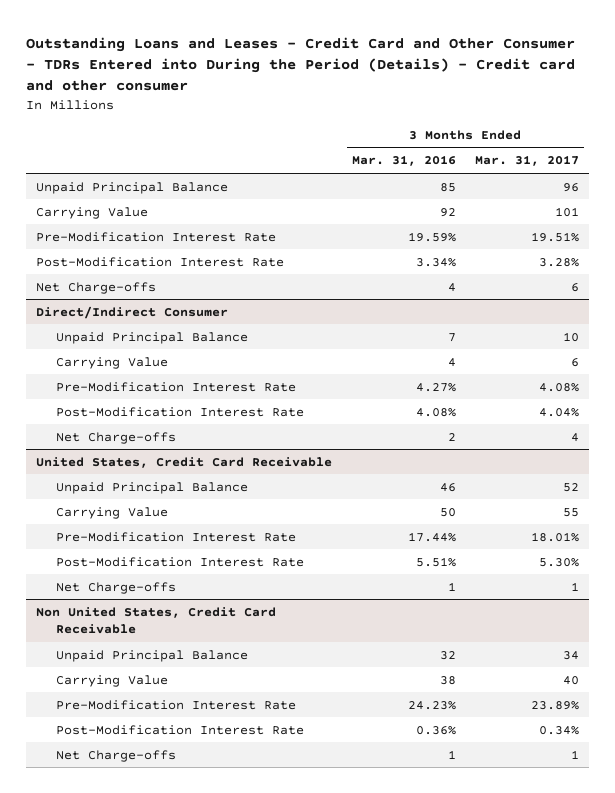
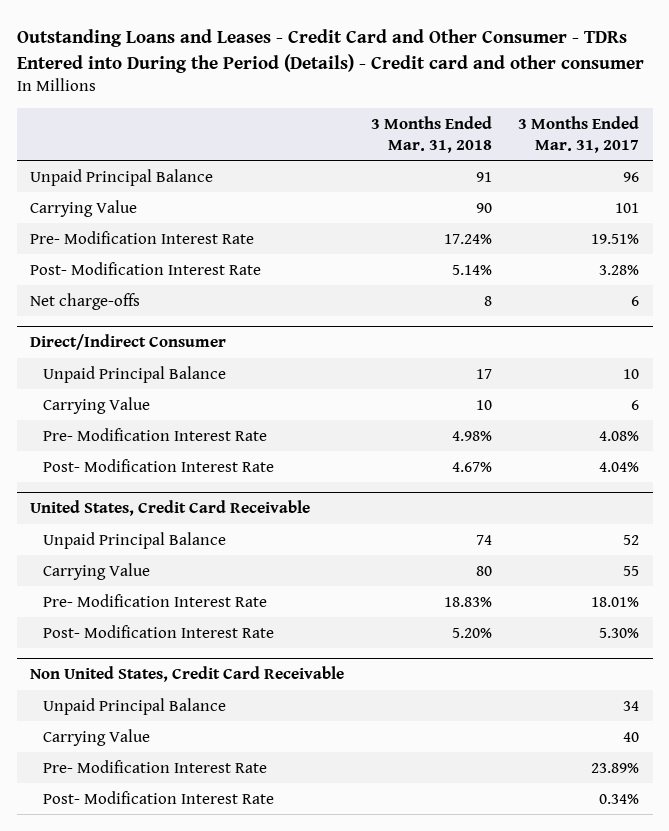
[351,155,456,167] Mar. 31, 2016 -> none
none -> [370,115,492,154] 3 Months Ended Mar. 31, 2018
[36,231,277,242] Pre-Modification Interest Rate -> [30,230,255,244] Pre- Modification Interest Rate
[36,256,285,267] Post-Modification Interest Rate -> [30,261,262,275] Post- Modification Interest Rate
[36,281,157,294] Net Charge-offs -> [30,292,141,310] Net charge-offs
[56,431,177,444] Net Charge-offs -> none
[56,381,297,392] Pre-Modification Interest Rate -> [43,427,268,441] Pre- Modification Interest Rate
[56,406,305,417] Post-Modification Interest Rate -> [43,458,275,472] Post- Modification Interest Rate
[56,581,177,594] Net Charge-offs -> none
[56,531,297,542] Pre-Modification Interest Rate -> [43,593,268,607] Pre- Modification Interest Rate
[56,556,305,567] Post-Modification Interest Rate -> [43,624,275,638] Post- Modification Interest Rate
[56,749,177,762] Net Charge-offs -> none
[56,699,297,710] Pre-Modification Interest Rate -> [43,759,268,773] Pre- Modification Interest Rate
[56,724,305,735] Post-Modification Interest Rate -> [43,790,275,804] Post- Modification Interest Rate

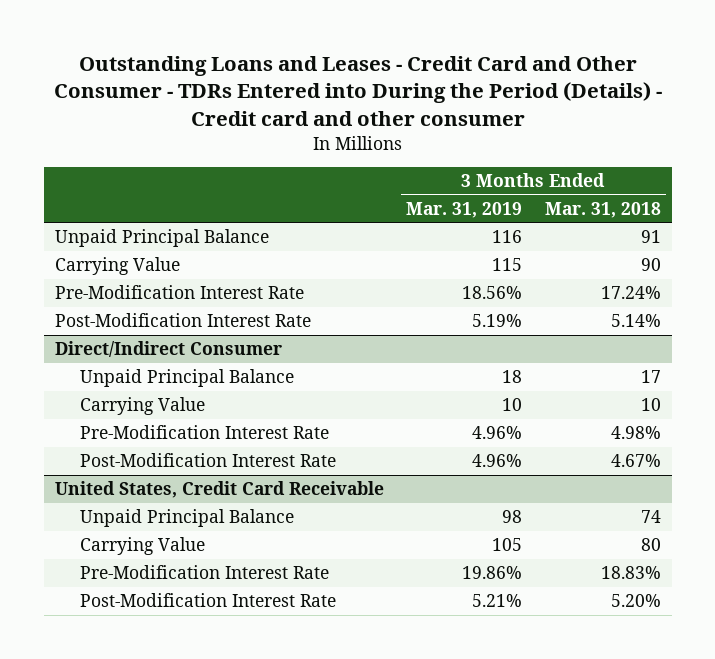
[518,115,640,154] 3 Months Ended Mar. 31, 2017 -> none
none -> [406,201,523,218] Mar. 31, 2019
[30,292,141,310] Net charge-offs -> none
[30,230,255,244] Pre- Modification Interest Rate -> [54,285,304,300] Pre-Modification Interest Rate
[30,261,262,275] Post- Modification Interest Rate -> [54,313,311,328] Post-Modification Interest Rate
[43,427,268,441] Pre- Modification Interest Rate -> [80,425,330,440] Pre-Modification Interest Rate
[43,458,275,472] Post- Modification Interest Rate -> [80,453,337,468] Post-Modification Interest Rate
[30,666,345,683] Non United States, Credit Card Receivable -> none
[43,697,227,715] Unpaid Principal Balance -> none
[43,728,151,746] Carrying Value -> none
[43,759,268,773] Pre- Modification Interest Rate -> none
[43,790,275,804] Post- Modification Interest Rate -> none
[43,593,268,607] Pre- Modification Interest Rate -> [80,565,330,580] Pre-Modification Interest Rate
[43,624,275,638] Post- Modification Interest Rate -> [80,593,337,608] Post-Modification Interest Rate

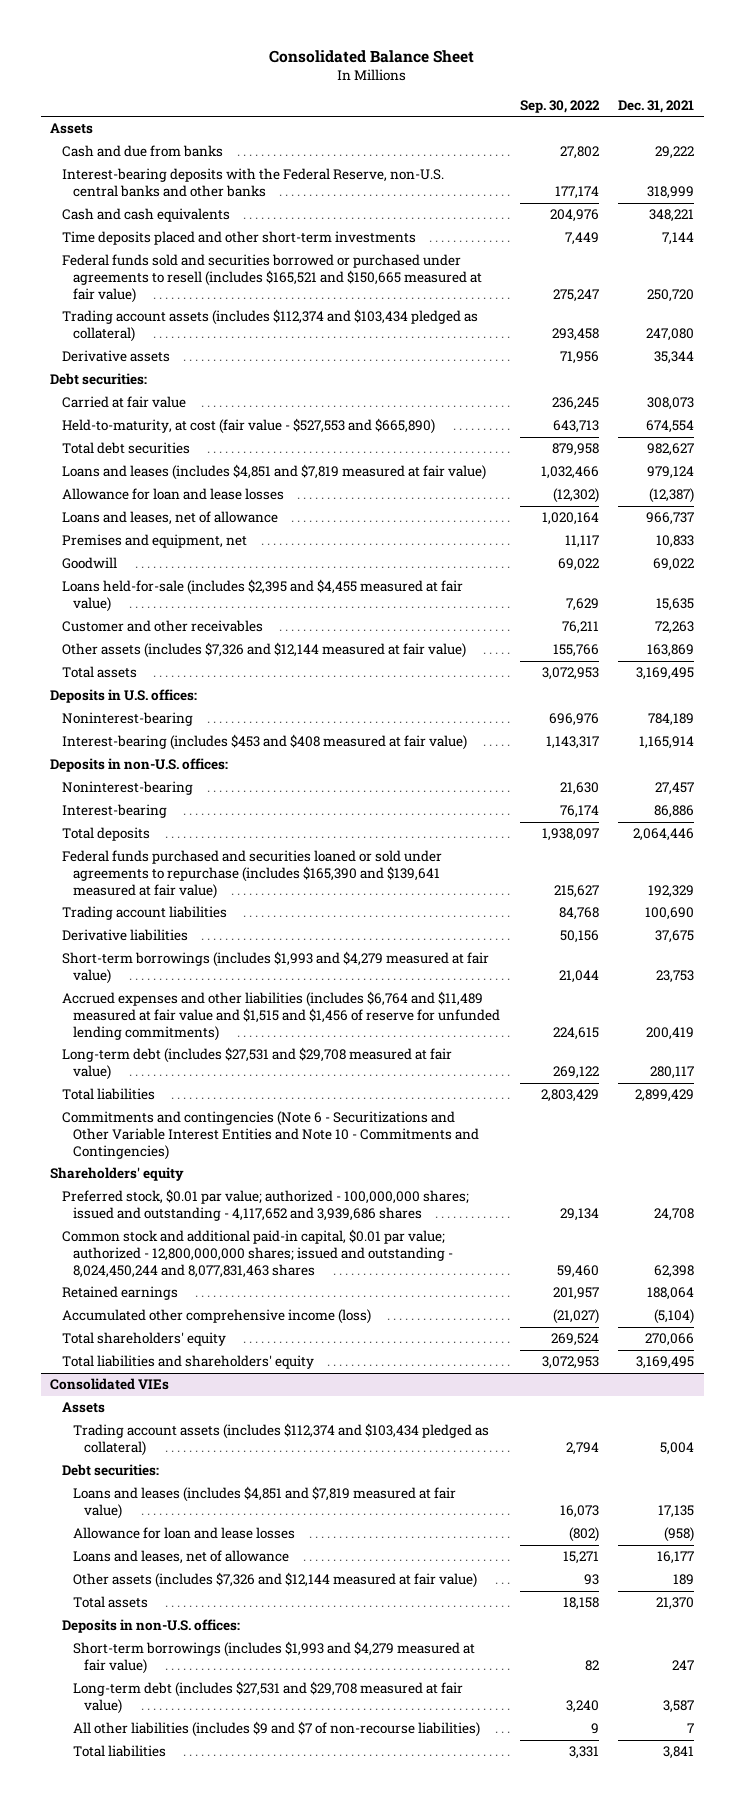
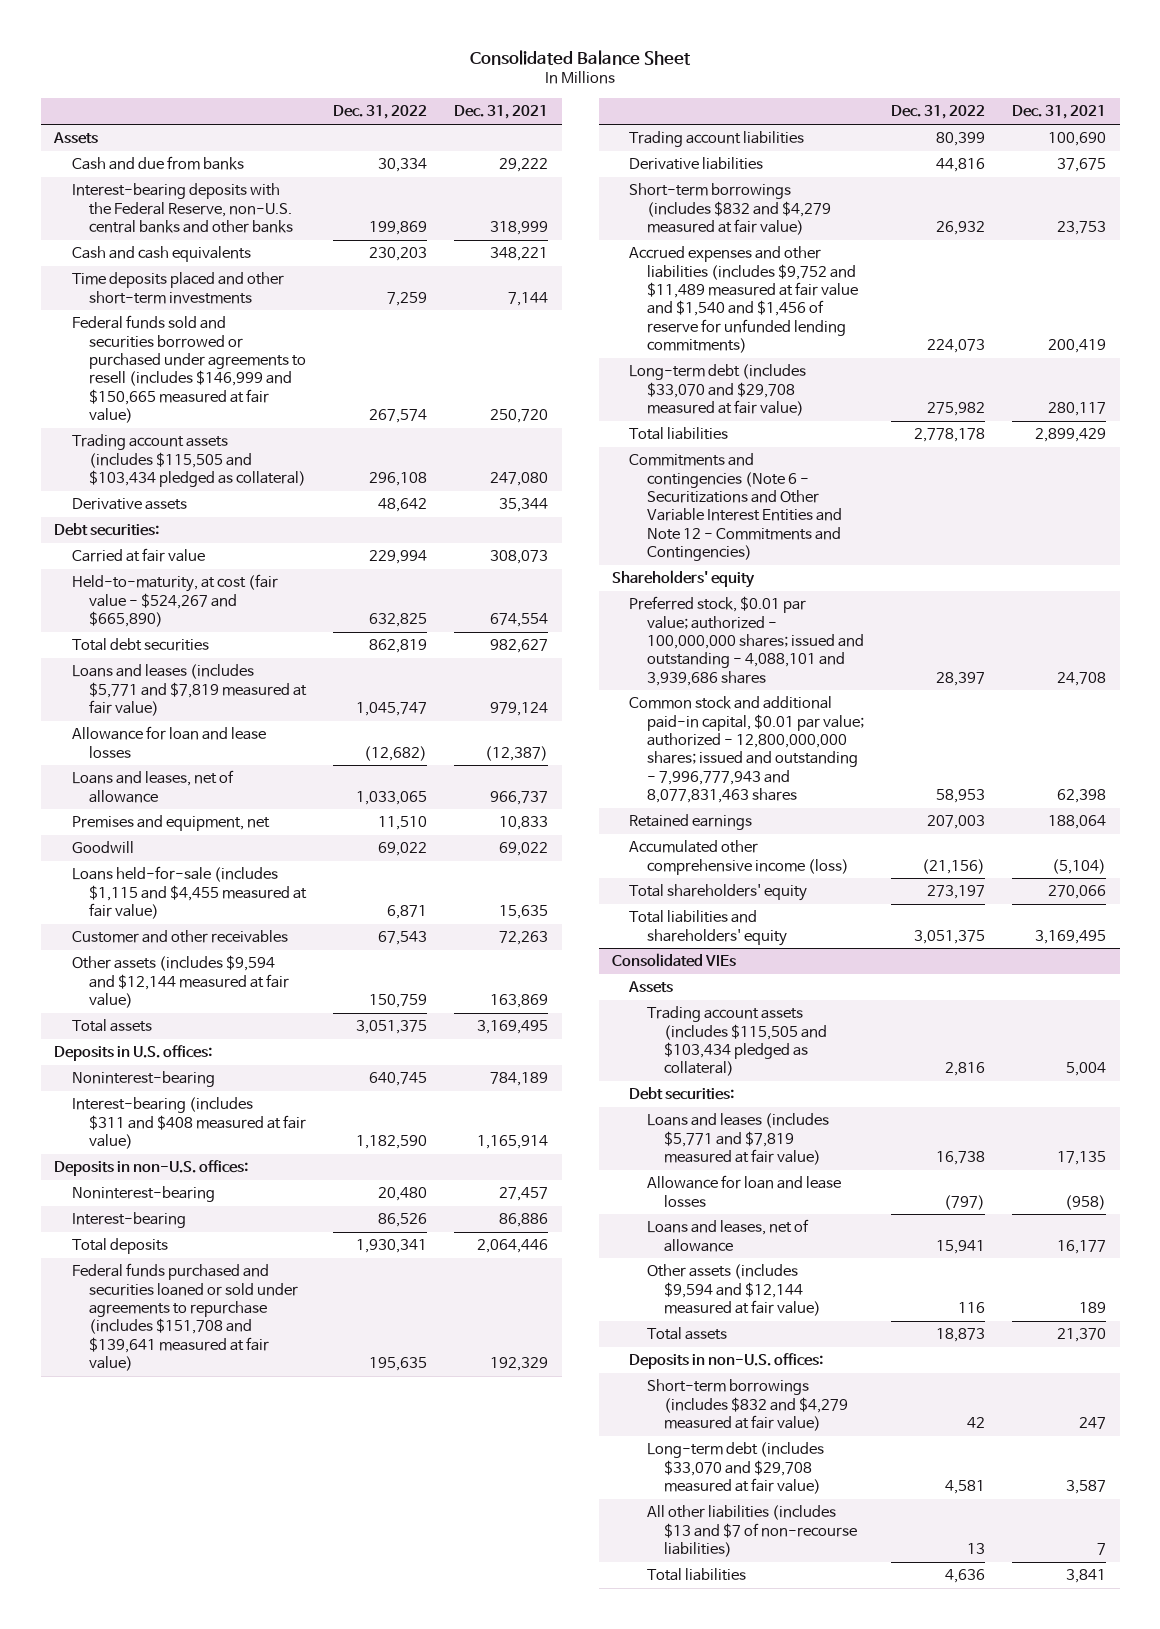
[519,99,600,113] Sep. 30, 2022 -> none
none -> [333,105,428,120] Dec. 31, 2022
[61,254,483,303] Federal funds sold and securities borrowed or purchased under agreements to resell (includes $165,521 and $150,665 measured at fair value) -> [71,315,307,424] Federal funds sold and securities borrowed or purchased under agreements to resell (includes $146,999 and $150,665 measured at fair value)
[61,309,478,342] Trading account assets (includes $112,374 and $103,434 pledged as collateral) -> [71,434,307,488] Trading account assets (includes $115,505 and $103,434 pledged as collateral)
[61,418,435,435] Held-to-maturity, at cost (fair value - $527,553 and $665,890) -> [71,574,278,628] Held-to-maturity, at cost (fair value - $524,267 and $665,890)
[61,464,486,481] Loans and leases (includes $4,851 and $7,819 measured at fair value) -> [71,664,308,717] Loans and leases (includes $5,771 and $7,819 measured at fair value)
[61,579,463,612] Loans held-for-sale (includes $2,395 and $4,455 measured at fair value) -> [71,866,308,920] Loans held-for-sale (includes $1,115 and $4,455 measured at fair value)
[61,642,466,659] Other assets (includes $7,326 and $12,144 measured at fair value) -> [71,955,290,1009] Other assets (includes $9,594 and $12,144 measured at fair value)
[61,734,467,751] Interest-bearing (includes $453 and $408 measured at fair value) -> [71,1097,307,1150] Interest-bearing (includes $311 and $408 measured at fair value)
[61,850,442,899] Federal funds purchased and securities loaned or sold under agreements to repurchase (includes $165,390 and $139,641 measured at fair value) -> [71,1263,299,1372] Federal funds purchased and securities loaned or sold under agreements to repurchase (includes $151,708 and $139,641 measured at fair value)
[61,951,489,984] Short-term borrowings (includes $1,993 and $4,279 measured at fair value) -> [629,183,831,236] Short-term borrowings (includes $832 and $4,279 measured at fair value)
[61,991,501,1041] Accrued expenses and other liabilities (includes $6,764 and $11,489 measured at fair value and $1,515 and $1,456 of reserve for unfunded lending commitments) -> [629,246,858,354] Accrued expenses and other liabilities (includes $9,752 and $11,489 measured at fair value and $1,540 and $1,456 of reserve for unfunded lending commitments)
[61,1047,452,1080] Long-term debt (includes $27,531 and $29,708 measured at fair value) -> [629,364,807,417] Long-term debt (includes $33,070 and $29,708 measured at fair value)
[61,1111,480,1160] Commitments and contingencies (Note 6 - Securitizations and Other Variable Interest Entities and Note 10 - Commitments and Contingencies) -> [629,453,842,562] Commitments and contingencies (Note 6 - Securitizations and Other Variable Interest Entities and Note 12 - Commitments and Contingencies)
[61,1189,469,1221] Preferred stock, $0.01 par value; authorized - 100,000,000 shares; issued and outstanding - 4,117,652 and 3,939,686 shares -> [629,596,864,686] Preferred stock, $0.01 par value; authorized - 100,000,000 shares; issued and outstanding - 4,088,101 and 3,939,686 shares
[61,1229,454,1278] Common stock and additional paid-in capital, $0.01 par value; authorized - 12,800,000,000 shares; issued and outstanding - 8,024,450,244 and 8,077,831,463 shares -> [629,696,864,804] Common stock and additional paid-in capital, $0.01 par value; authorized - 12,800,000,000 shares; issued and outstanding - 7,996,777,943 and 8,077,831,463 shares
[73,1423,490,1456] Trading account assets (includes $112,374 and $103,434 pledged as collateral) -> [646,1006,827,1077] Trading account assets (includes $115,505 and $103,434 pledged as collateral)
[73,1486,457,1519] Loans and leases (includes $4,851 and $7,819 measured at fair value) -> [646,1113,829,1166] Loans and leases (includes $5,771 and $7,819 measured at fair value)
[73,1572,478,1589] Other assets (includes $7,326 and $12,144 measured at fair value) -> [646,1264,821,1317] Other assets (includes $9,594 and $12,144 measured at fair value)
[73,1641,476,1674] Short-term borrowings (includes $1,993 and $4,279 measured at fair value) -> [646,1379,848,1432] Short-term borrowings (includes $832 and $4,279 measured at fair value)
[73,1681,464,1714] Long-term debt (includes $27,531 and $29,708 measured at fair value) -> [646,1442,824,1495] Long-term debt (includes $33,070 and $29,708 measured at fair value)
[73,1721,481,1738] All other liabilities (includes $9 and $7 of non-recourse liabilities) -> [646,1505,857,1558] All other liabilities (includes $13 and $7 of non-recourse liabilities)

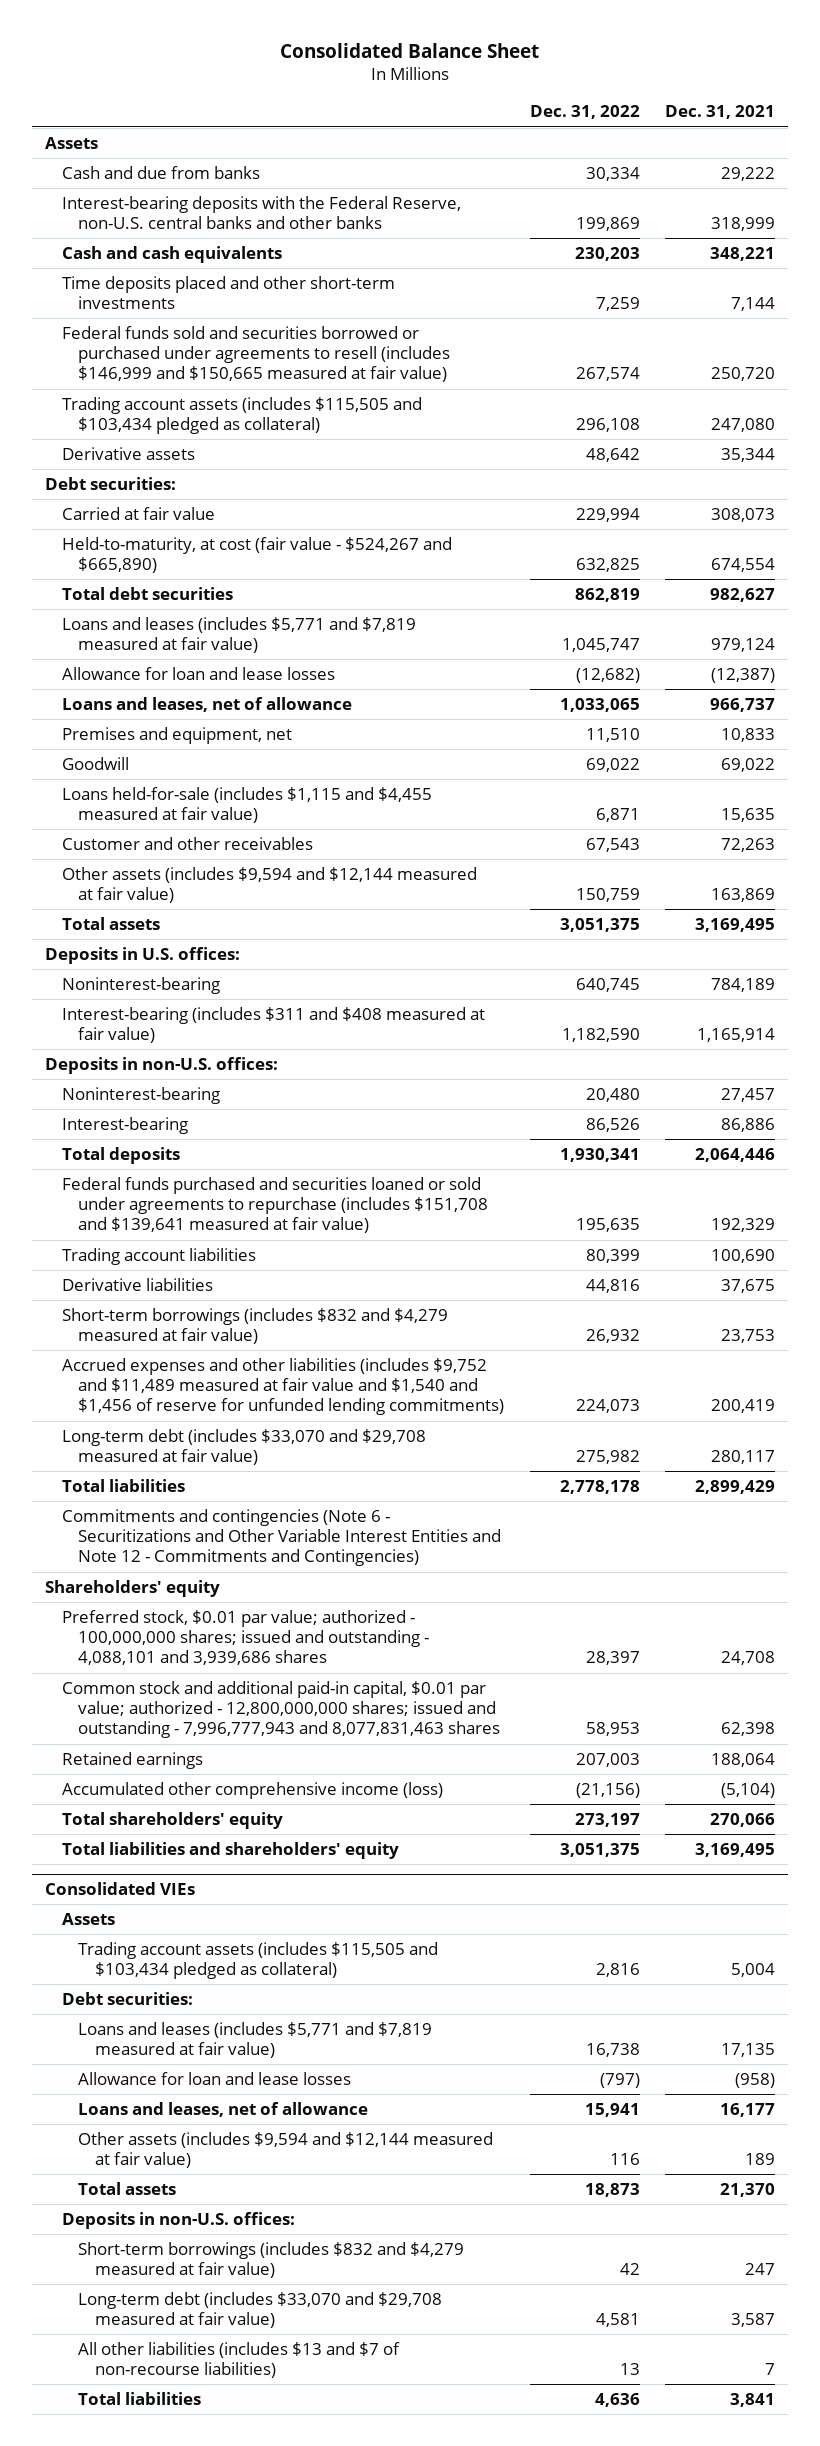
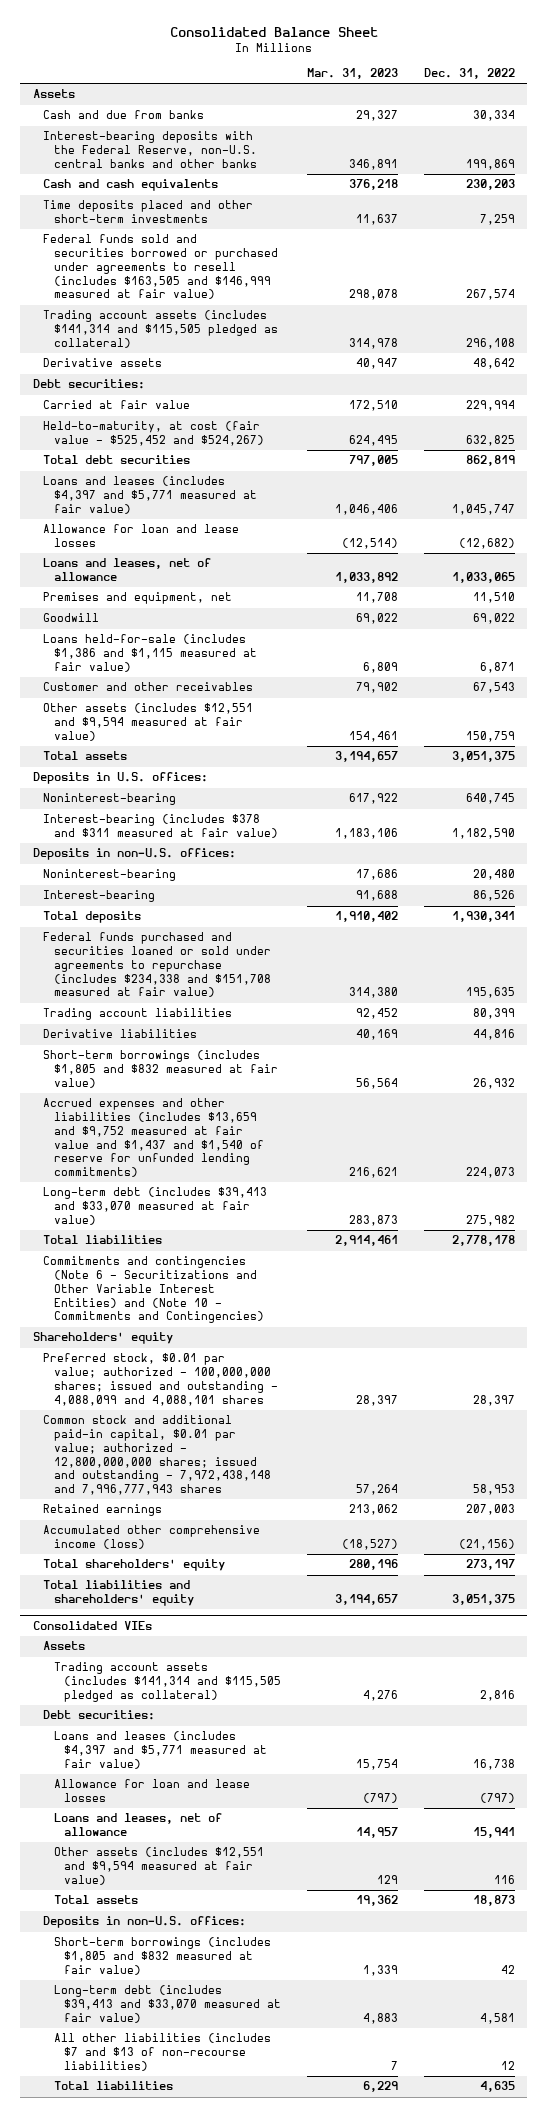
[664,105,775,120] Dec. 31, 2021 -> none
none -> [306,68,398,80] Mar. 31, 2023
[61,325,451,383] Federal funds sold and securities borrowed or purchased under agreements to resell (includes $146,999 and $150,665 measured at fair value) -> [43,234,278,300] Federal funds sold and securities borrowed or purchased under agreements to resell (includes $163,505 and $146,999 measured at fair value)
[61,396,422,435] Trading account assets (includes $115,505 and $103,434 pledged as collateral) -> [43,310,278,348] Trading account assets (includes $141,314 and $115,505 pledged as collateral)
[61,536,452,574] Held-to-maturity, at cost (fair value - $524,267 and $665,890) -> [43,421,264,447] Held-to-maturity, at cost (fair value - $525,452 and $524,267)
[61,616,416,654] Loans and leases (includes $5,771 and $7,819 measured at fair value) -> [43,476,257,514] Loans and leases (includes $4,397 and $5,771 measured at fair value)
[61,786,432,824] Loans held-for-sale (includes $1,115 and $4,455 measured at fair value) -> [43,634,257,672] Loans held-for-sale (includes $1,386 and $1,115 measured at fair value)
[61,866,477,904] Other assets (includes $9,594 and $12,144 measured at fair value) -> [43,703,254,741] Other assets (includes $12,551 and $9,594 measured at fair value)
[61,1006,485,1044] Interest-bearing (includes $311 and $408 measured at fair value) -> [43,814,278,839] Interest-bearing (includes $378 and $311 measured at fair value)
[61,1176,489,1234] Federal funds purchased and securities loaned or sold under agreements to repurchase (includes $151,708 and $139,641 measured at fair value) -> [43,932,271,998] Federal funds purchased and securities loaned or sold under agreements to repurchase (includes $234,338 and $151,708 measured at fair value)
[61,1307,448,1345] Short-term borrowings (includes $832 and $4,279 measured at fair value) -> [43,1050,278,1088] Short-term borrowings (includes $1,805 and $832 measured at fair value)
[61,1357,505,1416] Accrued expenses and other liabilities (includes $9,752 and $11,489 measured at fair value and $1,540 and $1,456 of reserve for unfunded lending commitments) -> [43,1098,264,1178] Accrued expenses and other liabilities (includes $13,659 and $9,752 measured at fair value and $1,437 and $1,540 of reserve for unfunded lending commitments)
[61,1428,426,1466] Long-term debt (includes $33,070 and $29,708 measured at fair value) -> [43,1187,268,1225] Long-term debt (includes $39,413 and $33,070 measured at fair value)
[61,1508,502,1567] Commitments and contingencies (Note 6 - Securitizations and Other Variable Interest Entities and Note 12 - Commitments and Contingencies) -> [43,1256,264,1324] Commitments and contingencies (Note 6 - Securitizations and Other Variable Interest Entities) and (Note 10 - Commitments and Contingencies)
[61,1609,430,1666] Preferred stock, $0.01 par value; authorized - 100,000,000 shares; issued and outstanding - 4,088,101 and 3,939,686 shares -> [43,1353,278,1406] Preferred stock, $0.01 par value; authorized - 100,000,000 shares; issued and outstanding - 4,088,099 and 4,088,101 shares
[61,1680,501,1739] Common stock and additional paid-in capital, $0.01 par value; authorized - 12,800,000,000 shares; issued and outstanding - 7,996,777,943 and 8,077,831,463 shares -> [43,1415,271,1496] Common stock and additional paid-in capital, $0.01 par value; authorized - 12,800,000,000 shares; issued and outstanding - 7,972,438,148 and 7,996,777,943 shares
[78,1941,439,1980] Trading account assets (includes $115,505 and $103,434 pledged as collateral) -> [53,1662,281,1702] Trading account assets (includes $141,314 and $115,505 pledged as collateral)
[78,2021,433,2059] Loans and leases (includes $5,771 and $7,819 measured at fair value) -> [53,1731,267,1769] Loans and leases (includes $4,397 and $5,771 measured at fair value)
[78,2131,494,2169] Other assets (includes $9,594 and $12,144 measured at fair value) -> [53,1847,264,1885] Other assets (includes $12,551 and $9,594 measured at fair value)
[78,2241,465,2279] Short-term borrowings (includes $832 and $4,279 measured at fair value) -> [53,1937,271,1975] Short-term borrowings (includes $1,805 and $832 measured at fair value)
[78,2291,443,2329] Long-term debt (includes $33,070 and $29,708 measured at fair value) -> [53,1985,281,2023] Long-term debt (includes $39,413 and $33,070 measured at fair value)
[78,2341,401,2379] All other liabilities (includes $13 and $7 of non-recourse liabilities) -> [53,2033,271,2071] All other liabilities (includes $7 and $13 of non-recourse liabilities)
[619,2363,640,2376] 13 -> [500,2060,515,2070] 12
[594,2392,640,2407] 4,636 -> [479,2081,515,2093] 4,635

